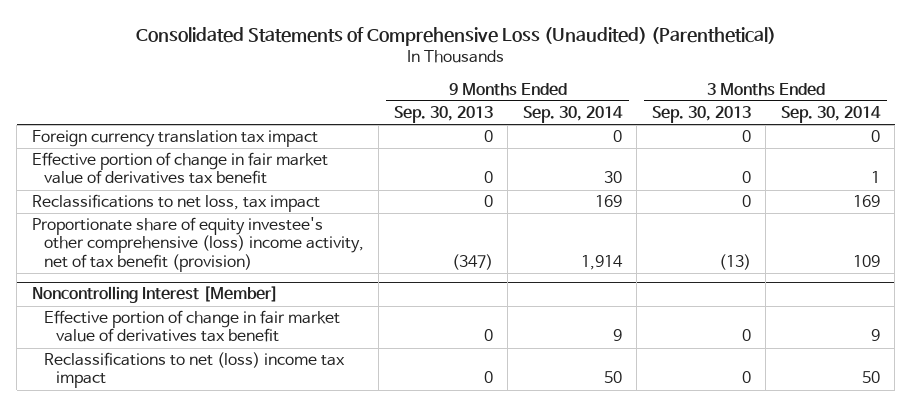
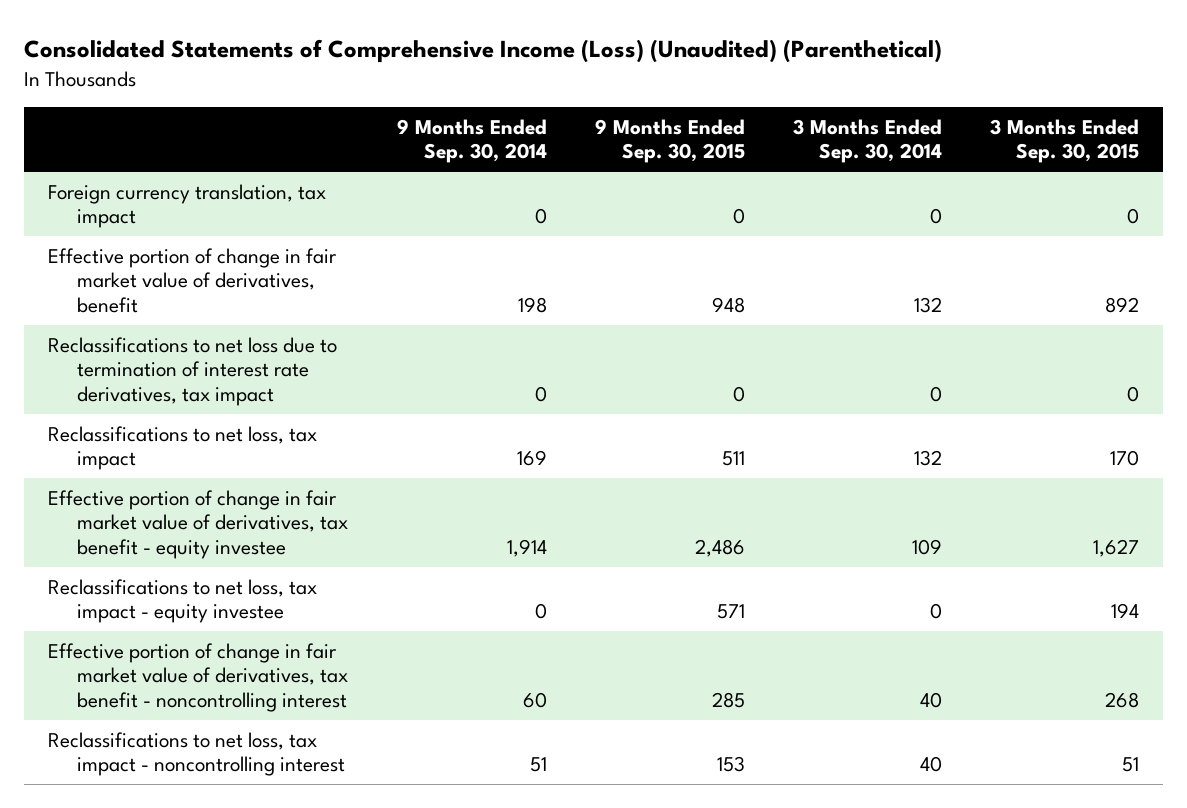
[135,26,776,46] Consolidated Statements of Comprehensive Loss (Unaudited) (Parenthetical) -> [24,39,943,64] Consolidated Statements of Comprehensive Income (Loss) (Unaudited) (Parenthetical)
[393,106,493,124] Sep. 30, 2013 -> none
[651,106,751,124] Sep. 30, 2013 -> none
none -> [594,118,745,164] 9 Months Ended Sep. 30, 2015
none -> [990,118,1140,164] 3 Months Ended Sep. 30, 2015
[31,286,278,304] Noncontrolling Interest [Member] -> none
[31,130,318,148] Foreign currency translation tax impact -> [48,183,327,229] Foreign currency translation, tax impact
[31,152,328,185] Effective portion of change in fair market value of derivatives tax benefit -> [48,247,338,314] Effective portion of change in fair market value of derivatives, benefit
[603,171,622,184] 30 -> [517,297,547,314] 198
[870,171,880,184] 1 -> [914,297,943,314] 132
none -> [48,336,338,407] Reclassifications to net loss due to termination of interest rate derivatives, tax impact
[852,195,880,208] 169 -> [914,450,943,467] 132
[31,217,364,272] Proportionate share of equity investee's other comprehensive (loss) income activity, net of tax benefit (provision) -> [48,489,349,560] Effective portion of change in fair market value of derivatives, tax benefit - equity investee
none -> [48,578,318,624] Reclassifications to net loss, tax impact - equity investee
[43,310,340,343] Effective portion of change in fair market value of derivatives tax benefit -> [48,642,349,713] Effective portion of change in fair market value of derivatives, tax benefit - noncontrolling interest
[612,329,622,342] 9 -> [522,692,547,709] 60
[870,329,880,342] 9 -> [920,692,943,709] 40
[43,352,345,389] Reclassifications to net (loss) income tax impact -> [48,731,346,777] Reclassifications to net loss, tax impact - noncontrolling interest
[603,371,622,384] 50 -> [529,757,547,773] 51
[861,371,880,384] 50 -> [920,756,943,773] 40

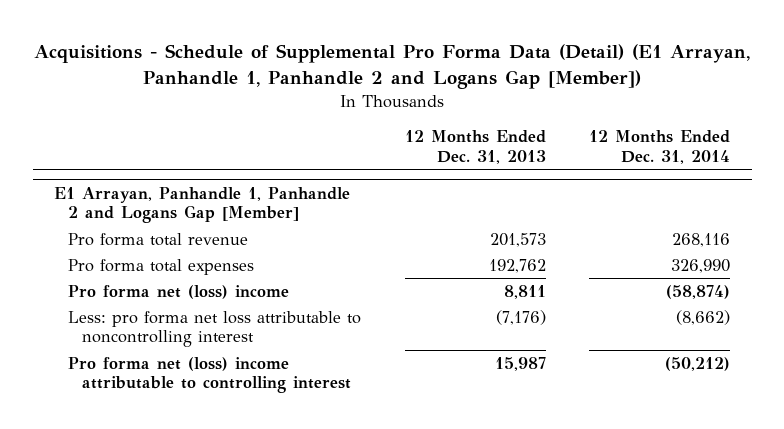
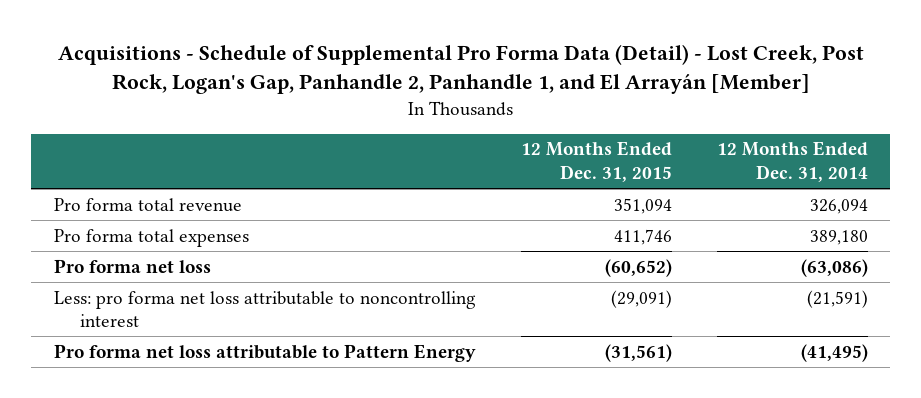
[34,44,751,90] Acquisitions - Schedule of Supplemental Pro Forma Data (Detail) (E1 Arrayan, Panhandle 1, Panhandle 2 and Logans Gap [Member]) -> [57,44,864,95] Acquisitions - Schedule of Supplemental Pro Forma Data (Detail) - Lost Creek, Post Rock, Logan's Gap, Panhandle 2, Panhandle 1, and El Arrayán [Member]
[404,130,546,164] 12 Months Ended Dec. 31, 2013 -> none
none -> [520,141,672,182] 12 Months Ended Dec. 31, 2015
[54,186,351,224] E1 Arrayan, Panhandle 1, Panhandle 2 and Logans Gap [Member] -> none
[672,232,731,247] 268,116 -> [809,198,868,214] 326,094
[671,258,731,273] 326,990 -> [809,229,868,245] 389,180
[68,284,290,299] Pro forma net (loss) income -> [53,258,211,273] Pro forma net loss
[666,284,731,299] (58,874) -> [800,258,868,277] (63,086)
[676,309,731,325] (8,662) -> [806,289,868,308] (21,591)
[68,356,351,394] Pro forma net (loss) income attributable to controlling interest -> [53,343,476,362] Pro forma net loss attributable to Pattern Energy
[665,356,731,371] (50,212) -> [800,343,868,362] (41,495)

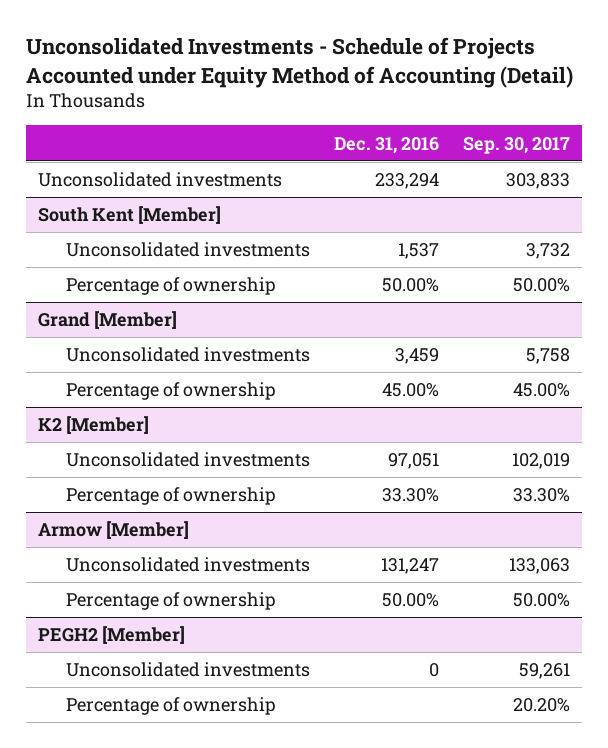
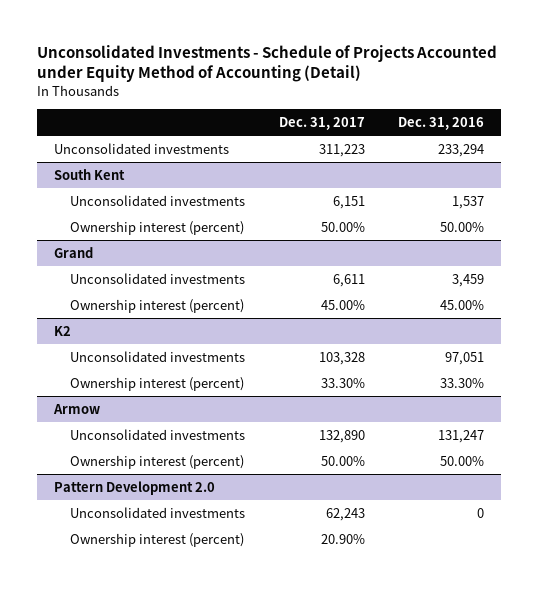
[462,136,570,154] Sep. 30, 2017 -> none
none -> [278,117,365,131] Dec. 31, 2017
[38,206,222,225] South Kent [Member] -> [53,168,125,180] South Kent
[65,277,275,296] Percentage of ownership -> [70,220,245,235] Ownership interest (percent)
[38,311,178,330] Grand [Member] -> [53,246,93,258] Grand
[65,382,275,401] Percentage of ownership -> [70,298,245,313] Ownership interest (percent)
[38,416,150,435] K2 [Member] -> [53,325,71,336] K2
[65,487,275,506] Percentage of ownership -> [70,376,245,391] Ownership interest (percent)
[38,521,190,540] Armow [Member] -> [52,403,100,414] Armow
[65,592,275,611] Percentage of ownership -> [70,454,245,469] Ownership interest (percent)
[38,626,186,645] PEGH2 [Member] -> [53,480,215,495] Pattern Development 2.0
[65,697,275,716] Percentage of ownership -> [70,532,245,547] Ownership interest (percent)

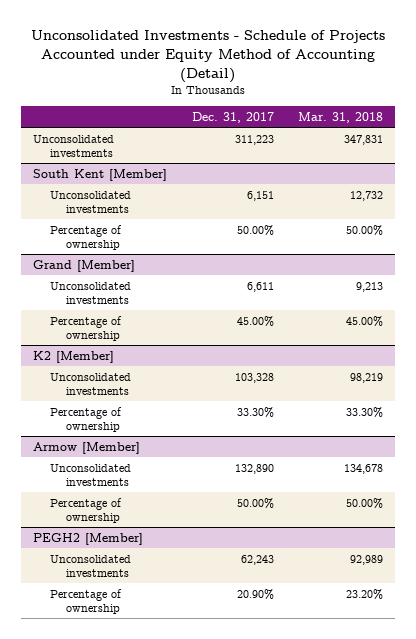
[398,117,485,131] Dec. 31, 2016 -> none
none -> [297,111,383,123] Mar. 31, 2018
[53,168,125,180] South Kent -> [33,168,168,181] South Kent [Member]
[70,220,245,235] Ownership interest (percent) -> [49,224,122,251] Percentage of ownership
[53,246,93,258] Grand -> [33,259,136,272] Grand [Member]
[70,298,245,313] Ownership interest (percent) -> [49,315,122,342] Percentage of ownership
[53,325,71,336] K2 -> [33,350,115,363] K2 [Member]
[70,376,245,391] Ownership interest (percent) -> [49,406,122,433] Percentage of ownership
[52,403,100,414] Armow -> [33,441,141,454] Armow [Member]
[53,480,215,495] Pattern Development 2.0 -> none
[70,454,245,469] Ownership interest (percent) -> [49,497,122,524] Percentage of ownership
none -> [33,532,144,545] PEGH2 [Member]
[70,532,245,547] Ownership interest (percent) -> [49,588,122,615] Percentage of ownership

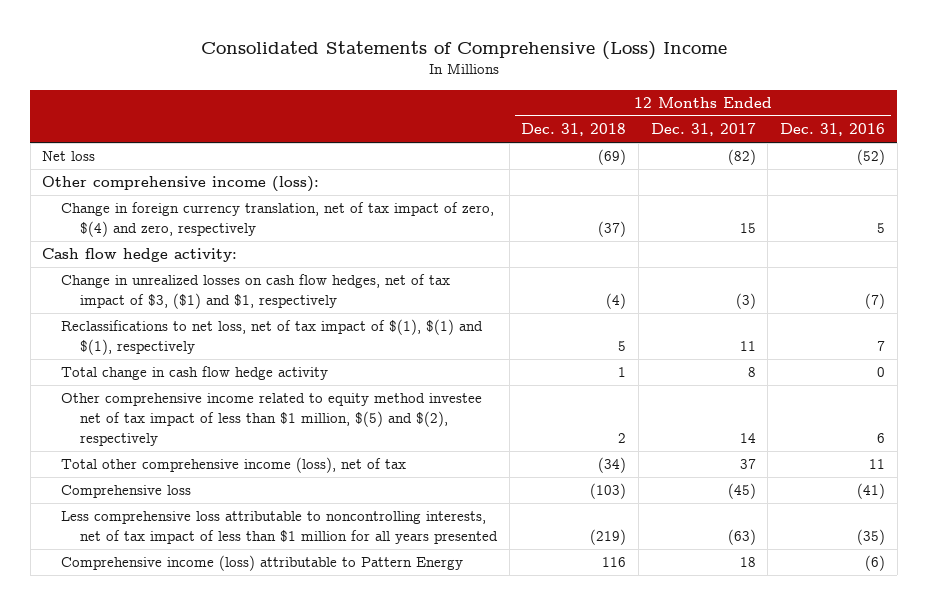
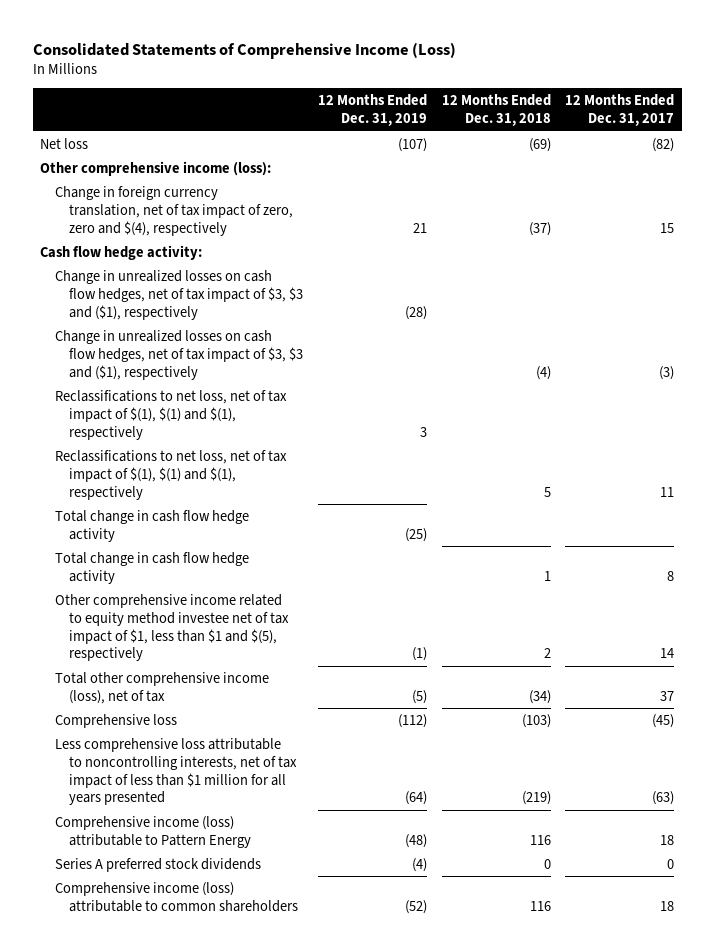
[200,40,727,60] Consolidated Statements of Comprehensive (Loss) Income -> [32,41,456,59] Consolidated Statements of Comprehensive Income (Loss)
[779,123,885,137] Dec. 31, 2016 -> none
none -> [318,94,428,127] 12 Months Ended Dec. 31, 2019
[61,202,495,238] Change in foreign currency translation, net of tax impact of zero, $(4) and zero, respectively -> [54,185,294,236] Change in foreign currency translation, net of tax impact of zero, zero and $(4), respectively
none -> [54,269,304,320] Change in unrealized losses on cash flow hedges, net of tax impact of $3, $3 and ($1), respectively
[61,274,451,310] Change in unrealized losses on cash flow hedges, net of tax impact of $3, ($1) and $1, respectively -> [54,329,304,380] Change in unrealized losses on cash flow hedges, net of tax impact of $3, $3 and ($1), respectively
none -> [54,389,287,440] Reclassifications to net loss, net of tax impact of $(1), $(1) and $(1), respectively
none -> [54,509,249,542] Total change in cash flow hedge activity
[61,393,483,446] Other comprehensive income related to equity method investee net of tax impact of less than $1 million, $(5) and $(2), respectively -> [54,593,290,662] Other comprehensive income related to equity method investee net of tax impact of $1, less than $1 and $(5), respectively
none -> [54,857,261,872] Series A preferred stock dividends
none -> [54,881,299,912] Comprehensive income (loss) attributable to common shareholders

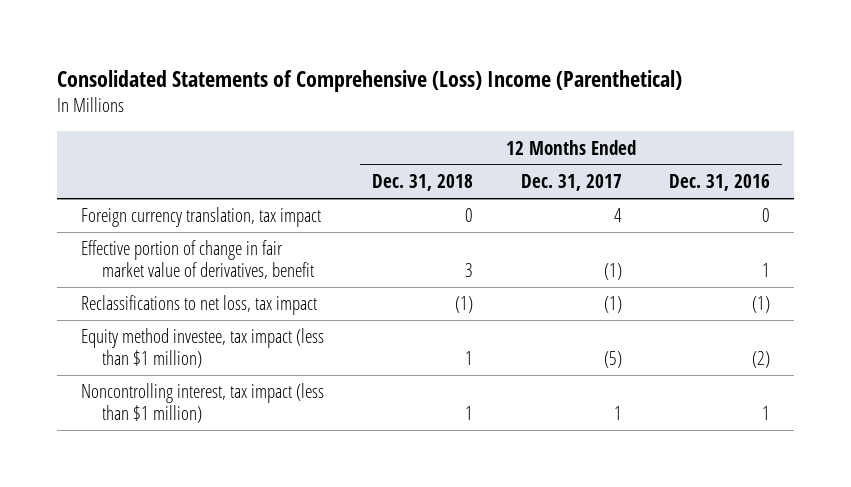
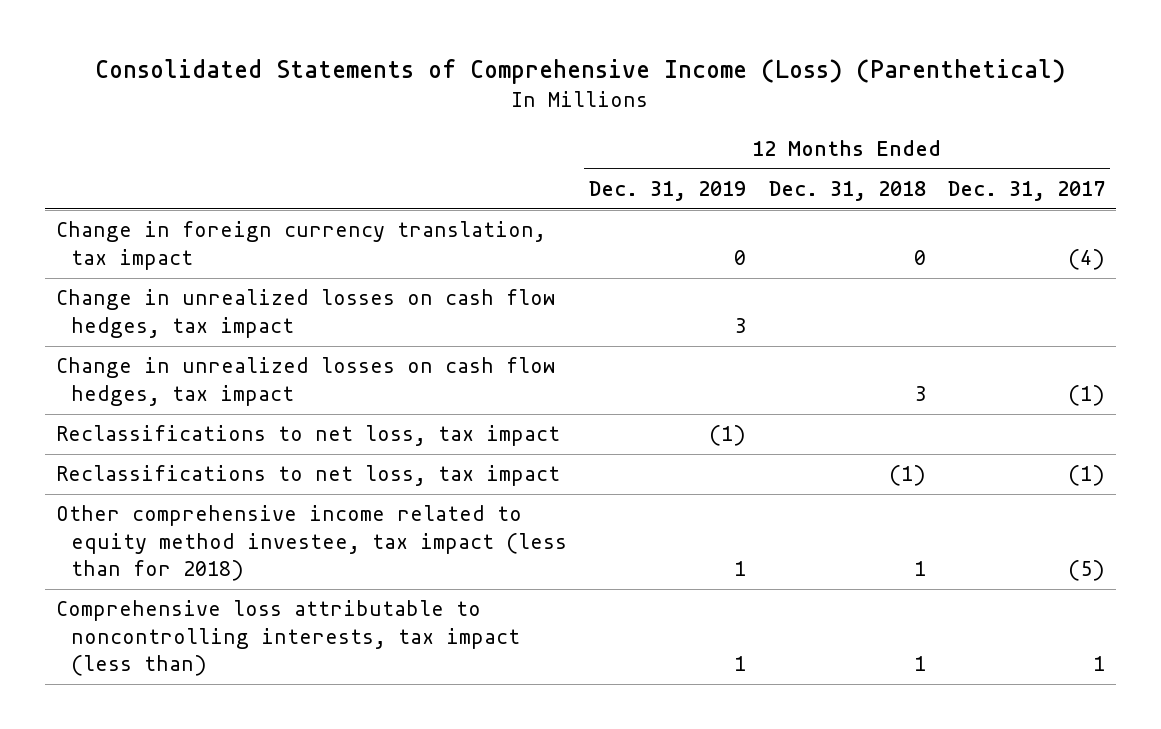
[57,69,683,92] Consolidated Statements of Comprehensive (Loss) Income (Parenthetical) -> [95,59,1066,85] Consolidated Statements of Comprehensive Income (Loss) (Parenthetical)
[669,174,771,192] Dec. 31, 2016 -> none
none -> [589,181,747,202] Dec. 31, 2019
[81,207,322,228] Foreign currency translation, tax impact -> [55,221,546,270] Change in foreign currency translation, tax impact
[613,208,622,223] 4 -> [1067,248,1105,270] (4)
none -> [55,289,555,338] Change in unrealized losses on cash flow hedges, tax impact
[81,240,315,280] Effective portion of change in fair market value of derivatives, benefit -> [55,357,555,406] Change in unrealized losses on cash flow hedges, tax impact
none -> [55,425,560,447] Reclassifications to net loss, tax impact
[81,328,325,369] Equity method investee, tax impact (less than $1 million) -> [55,505,568,582] Other comprehensive income related to equity method investee, tax impact (less than for 2018)
[81,383,325,424] Noncontrolling interest, tax impact (less than $1 million) -> [55,600,521,677] Comprehensive loss attributable to noncontrolling interests, tax impact (less than)

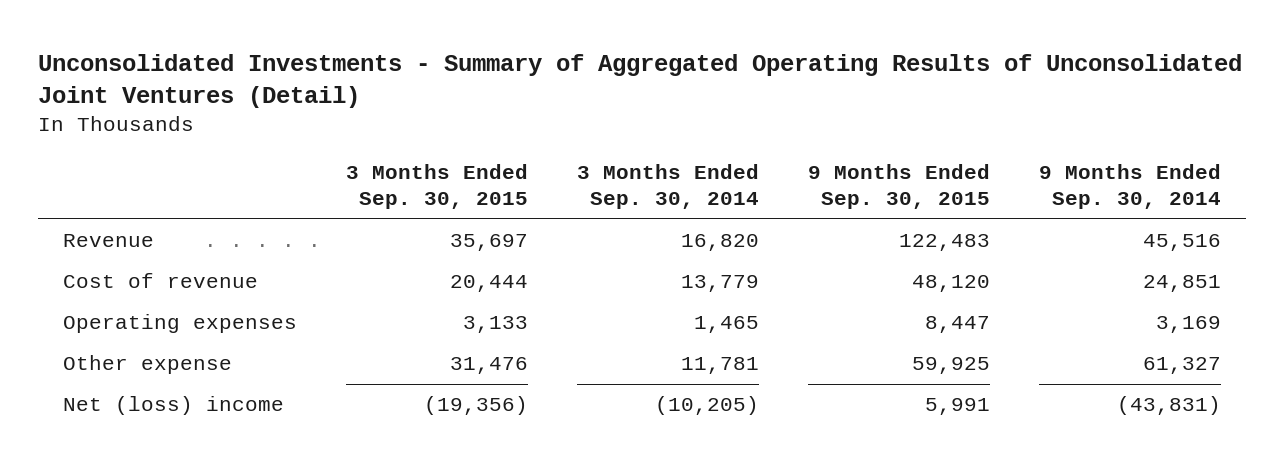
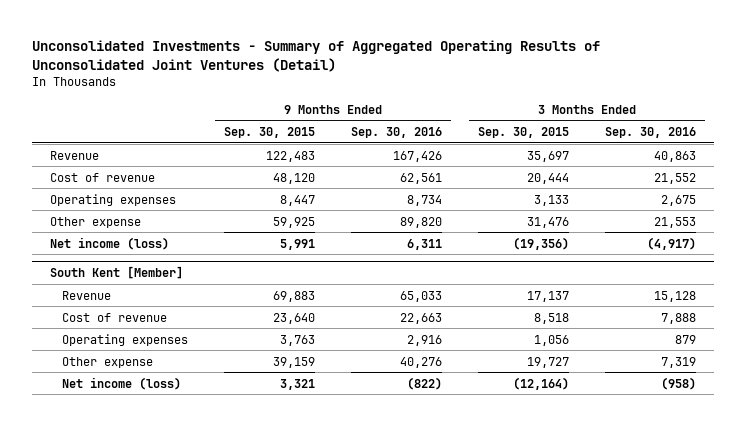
[576,164,759,210] 3 Months Ended Sep. 30, 2014 -> none
[1039,164,1222,210] 9 Months Ended Sep. 30, 2014 -> none
none -> [350,127,442,139] Sep. 30, 2016
none -> [604,127,696,139] Sep. 30, 2016
[62,396,284,416] Net (loss) income -> [49,236,169,250] Net income (loss)
none -> [49,266,183,280] South Kent [Member]
none -> [62,290,112,300] Revenue
none -> [62,312,168,322] Cost of revenue
none -> [62,333,189,346] Operating expenses
none -> [62,356,154,368] Other expense
none -> [62,376,182,390] Net income (loss)

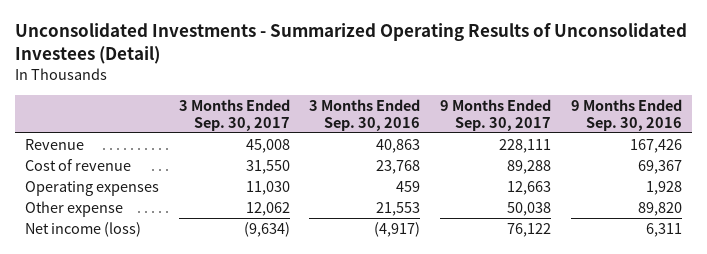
[31,39,600,72] Unconsolidated Investments - Summary of Aggregated Operating Results of Unconsolidated Joint Ventures (Detail) -> [14,23,687,65] Unconsolidated Investments - Summarized Operating Results of Unconsolidated Investees (Detail)
[224,127,316,139] Sep. 30, 2015 -> none
[477,127,569,139] Sep. 30, 2015 -> none
none -> [178,98,290,131] 3 Months Ended Sep. 30, 2017
none -> [440,98,552,131] 9 Months Ended Sep. 30, 2017
[399,172,442,184] 62,561 -> [638,159,683,174] 69,367
[653,172,696,184] 21,552 -> [376,159,421,174] 23,768
[406,194,442,206] 8,734 -> [646,180,683,195] 1,928
[660,194,696,206] 2,675 -> [396,180,421,192] 459
[49,266,183,280] South Kent [Member] -> none
[62,290,112,300] Revenue -> none
[62,312,168,322] Cost of revenue -> none
[62,333,189,346] Operating expenses -> none
[62,356,154,368] Other expense -> none
[62,376,182,390] Net income (loss) -> none

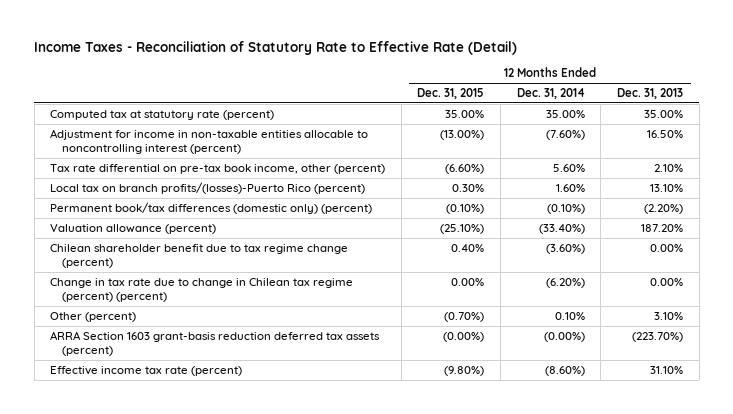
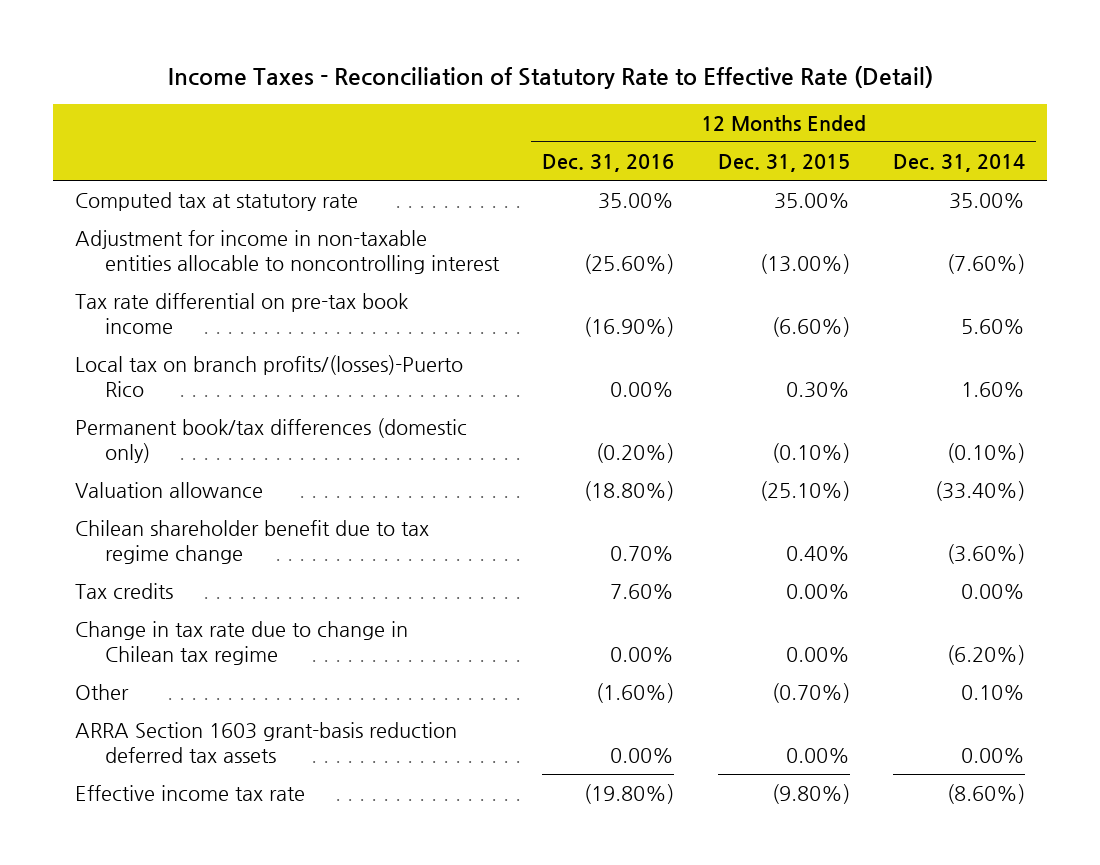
[616,88,683,100] Dec. 31, 2013 -> none
none -> [542,154,675,173] Dec. 31, 2016
[50,109,275,120] Computed tax at statutory rate (percent) -> [74,192,358,212] Computed tax at statutory rate
[50,128,369,155] Adjustment for income in non-taxable entities allocable to noncontrolling interest (percent) -> [74,230,500,275] Adjustment for income in non-taxable entities allocable to noncontrolling interest
[50,163,386,174] Tax rate differential on pre-tax book income, other (percent) -> [74,293,408,335] Tax rate differential on pre-tax book income
[50,181,366,194] Local tax on branch profits/(losses)-Puerto Rico (percent) -> [74,355,463,398] Local tax on branch profits/(losses)-Puerto Rico
[50,201,373,214] Permanent book/tax differences (domestic only) (percent) -> [74,418,467,464] Permanent book/tax differences (domestic only)
[50,223,217,234] Valuation allowance (percent) -> [74,482,263,499] Valuation allowance
[50,243,349,269] Chilean shareholder benefit due to tax regime change (percent) -> [74,520,429,565] Chilean shareholder benefit due to tax regime change
none -> [74,583,173,600] Tax credits
[50,277,354,303] Change in tax rate due to change in Chilean tax regime (percent) (percent) -> [74,621,408,666] Change in tax rate due to change in Chilean tax regime
[50,311,137,322] Other (percent) -> [74,684,129,701] Other
[50,330,381,357] ARRA Section 1603 grant-basis reduction deferred tax assets (percent) -> [74,722,457,764] ARRA Section 1603 grant-basis reduction deferred tax assets
[443,331,485,342] (0.00%) -> [785,748,850,764] 0.00%
[543,331,585,342] (0.00%) -> [961,748,1026,764] 0.00%
[50,365,243,376] Effective income tax rate (percent) -> [74,785,305,802] Effective income tax rate

